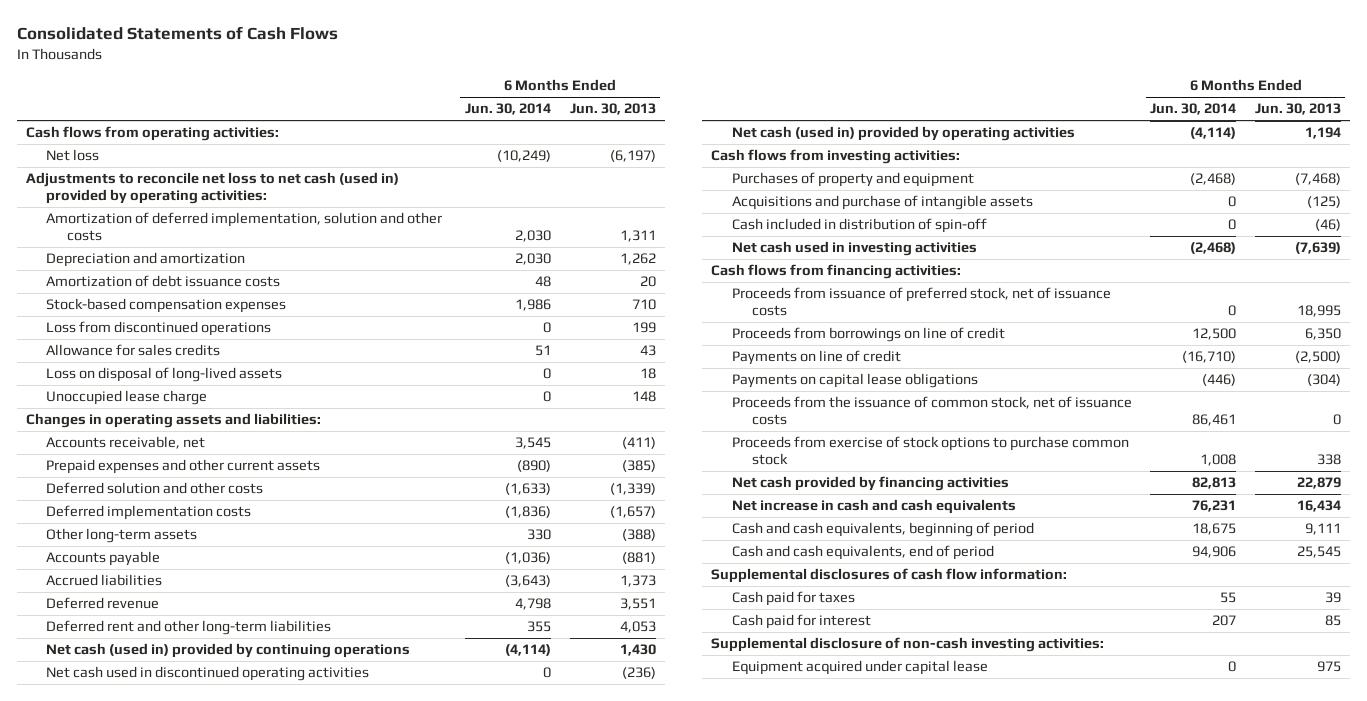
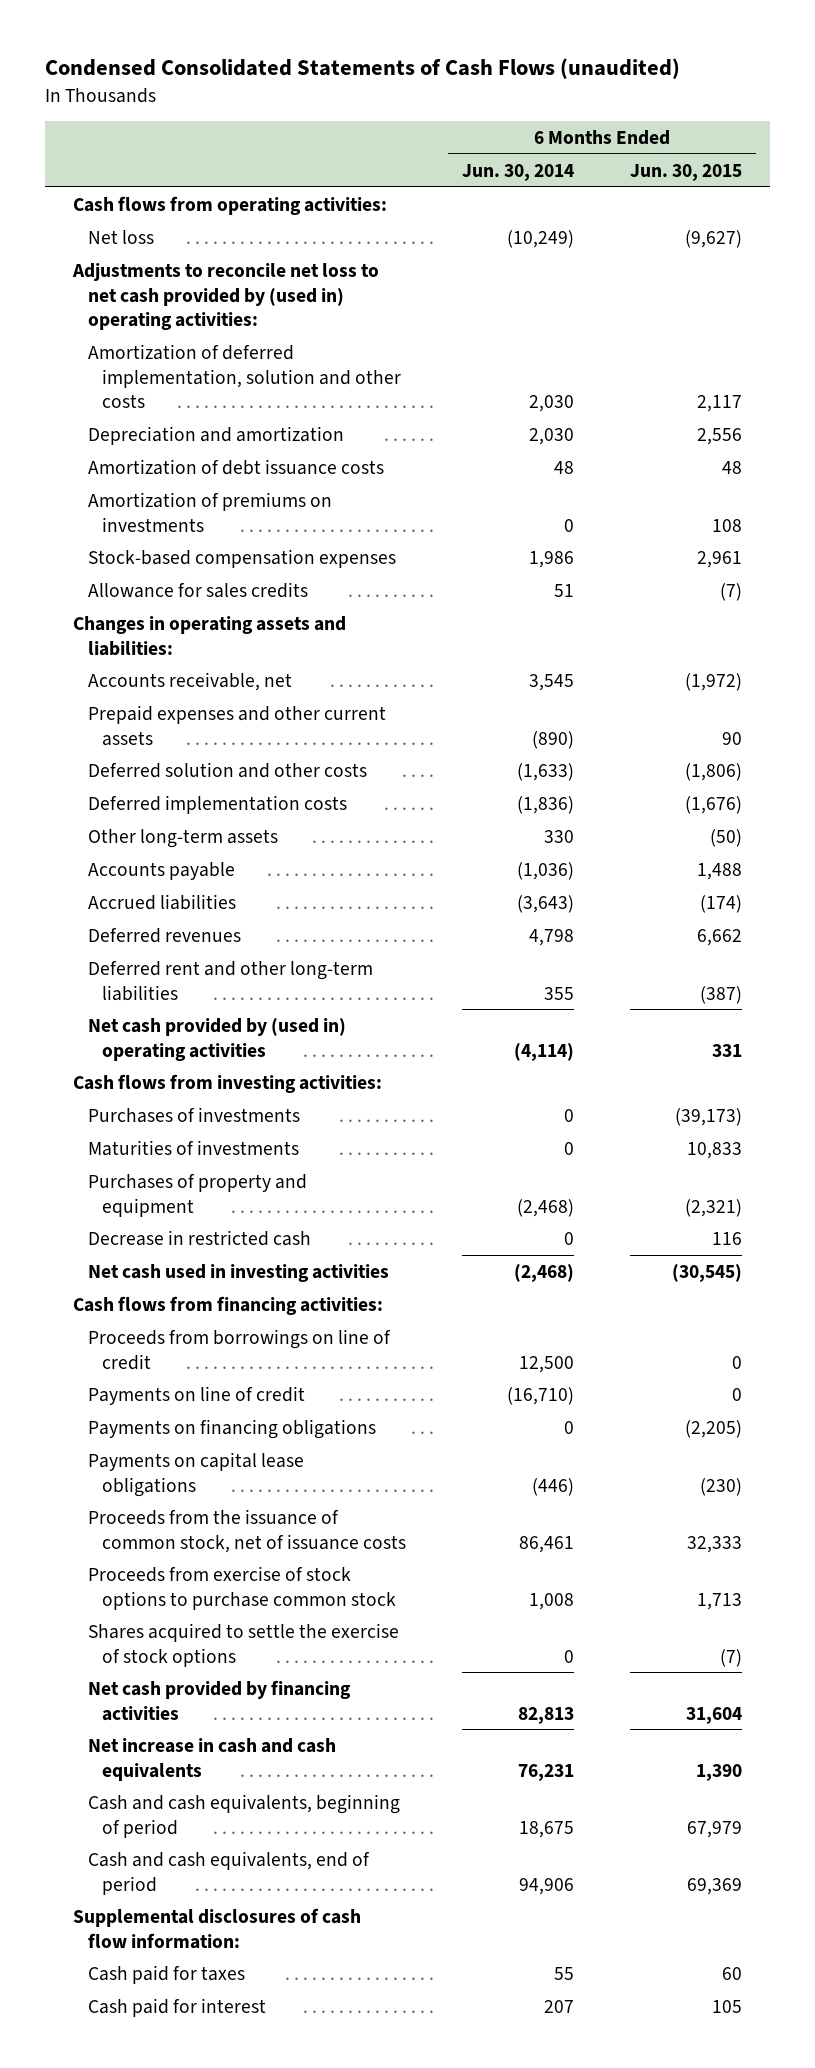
[16,26,338,41] Consolidated Statements of Cash Flows -> [44,58,680,80] Condensed Consolidated Statements of Cash Flows (unaudited)
[569,103,656,116] Jun. 30, 2013 -> none
none -> [629,163,742,181] Jun. 30, 2015
[25,172,399,205] Adjustments to reconcile net loss to net cash (used in) provided by operating activities: -> [71,262,379,331] Adjustments to reconcile net loss to net cash provided by (used in) operating activities:
none -> [87,491,332,532] Amortization of premiums on investments
[46,321,272,337] Loss from discontinued operations -> none
[46,367,283,383] Loss on disposal of long-lived assets -> none
[46,390,208,406] Unoccupied lease charge -> none
[46,597,160,610] Deferred revenue -> [87,927,241,943] Deferred revenues
[46,643,411,659] Net cash (used in) provided by continuing operations -> none
[46,666,370,682] Net cash used in discontinued operating activities -> none
[731,126,1075,142] Net cash (used in) provided by operating activities -> [87,1017,346,1061] Net cash provided by (used in) operating activities
none -> [87,1106,300,1123] Purchases of investments
none -> [87,1139,299,1156] Maturities of investments
[731,195,1033,211] Acquisitions and purchase of intangible assets -> none
[731,218,987,234] Cash included in distribution of spin-off -> none
none -> [87,1229,311,1246] Decrease in restricted cash
[731,287,1111,317] Proceeds from issuance of preferred stock, net of issuance costs -> none
none -> [87,1418,376,1439] Payments on financing obligations
none -> [87,1622,399,1667] Shares acquired to settle the exercise of stock options
[711,637,1105,653] Supplemental disclosure of non-cash investing activities: -> none
[731,660,988,676] Equipment acquired under capital lease -> none

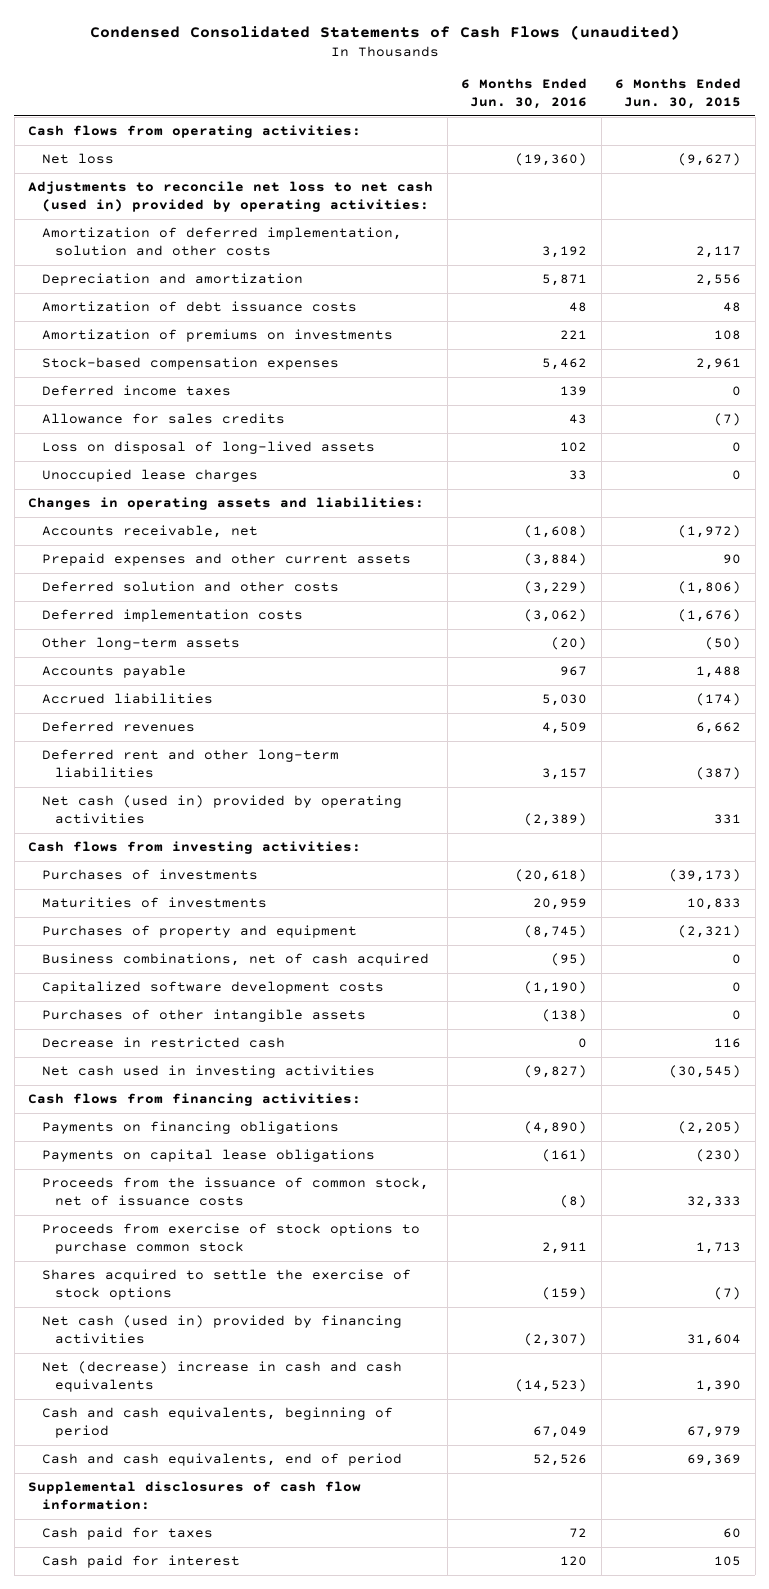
[462,163,575,181] Jun. 30, 2014 -> none
none -> [461,78,588,109] 6 Months Ended Jun. 30, 2016
[71,262,379,331] Adjustments to reconcile net loss to net cash provided by (used in) operating activities: -> [28,181,434,212] Adjustments to reconcile net loss to net cash (used in) provided by operating activities:
none -> [41,385,231,397] Deferred income taxes
none -> [41,441,375,455] Loss on disposal of long-lived assets
none -> [41,469,258,483] Unoccupied lease charges
[87,1017,346,1061] Net cash provided by (used in) operating activities -> [41,795,402,824] Net cash (used in) provided by operating activities
none -> [41,953,429,967] Business combinations, net of cash acquired
none -> [41,981,384,995] Capitalized software development costs
none -> [41,1009,366,1023] Purchases of other intangible assets
[87,1328,391,1370] Proceeds from borrowings on line of credit -> none
[87,1385,305,1405] Payments on line of credit -> none
[87,1679,351,1721] Net cash provided by financing activities -> [41,1315,402,1344] Net cash (used in) provided by financing activities
[87,1737,336,1781] Net increase in cash and cash equivalents -> [41,1361,402,1392] Net (decrease) increase in cash and cash equivalents

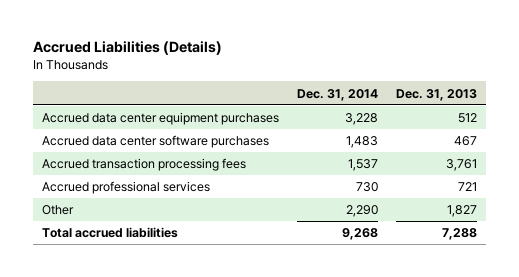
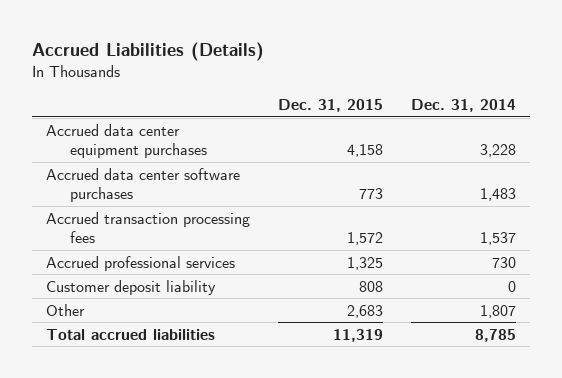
[396,88,478,101] Dec. 31, 2013 -> none
none -> [277,99,383,113] Dec. 31, 2015
none -> [45,279,216,295] Customer deposit liability
[346,205,379,218] 2,290 -> [480,304,517,318] 1,807
[342,228,379,241] 9,268 -> [475,328,517,342] 8,785

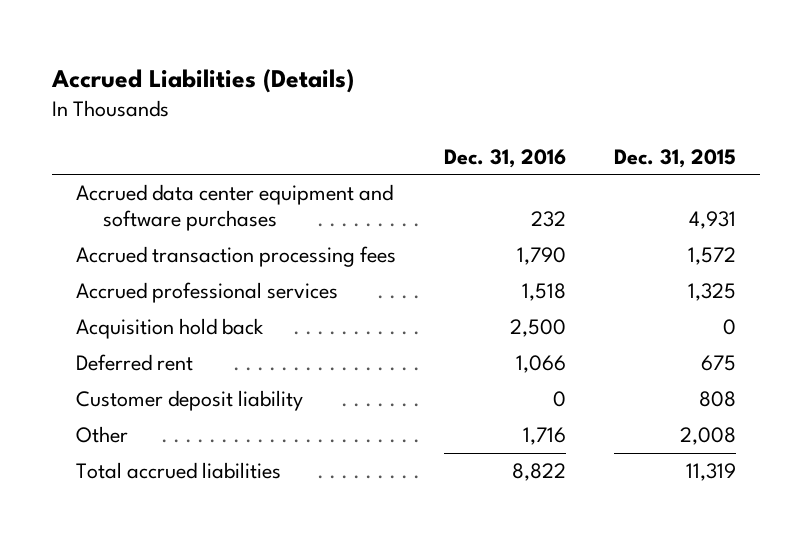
[411,99,517,113] Dec. 31, 2014 -> none
none -> [444,148,567,168] Dec. 31, 2016
[45,167,240,203] Accrued data center software purchases -> none
[45,123,208,159] Accrued data center equipment purchases -> [76,184,394,232] Accrued data center equipment and software purchases
[346,144,383,158] 4,158 -> [689,211,737,230] 4,931
none -> [76,318,265,340] Acquisition hold back
none -> [76,354,194,372] Deferred rent
[346,304,383,318] 2,683 -> [680,427,737,446] 2,008

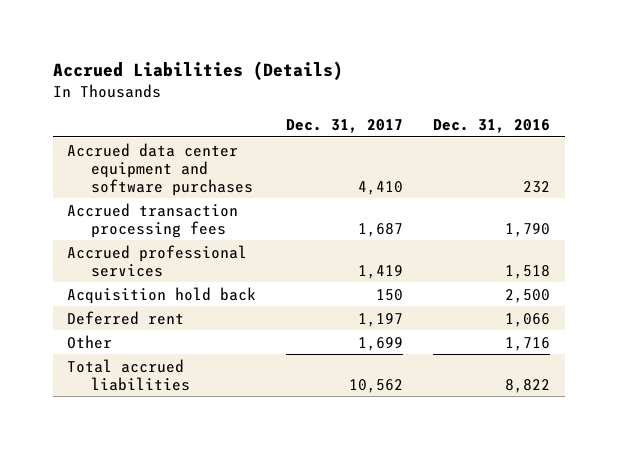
[614,148,737,168] Dec. 31, 2015 -> none
none -> [286,119,404,134] Dec. 31, 2017
[76,390,304,412] Customer deposit liability -> none

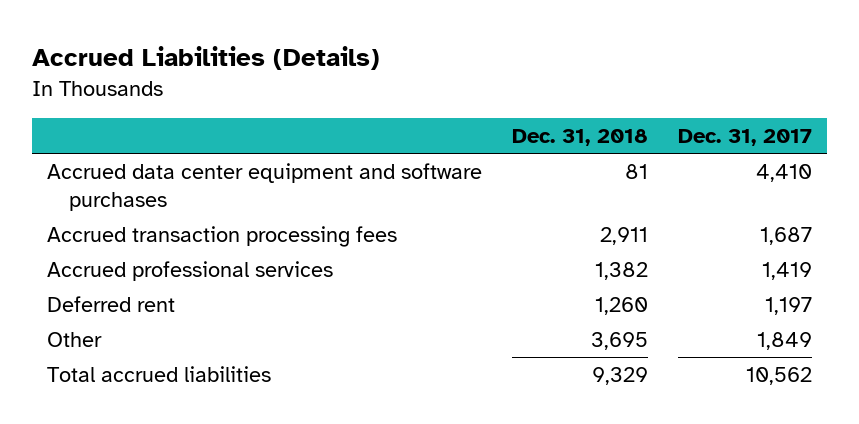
[432,119,550,134] Dec. 31, 2016 -> none
none -> [511,129,648,147] Dec. 31, 2018
[67,286,257,304] Acquisition hold back -> none
[358,336,404,351] 1,699 -> [756,332,812,351] 1,849

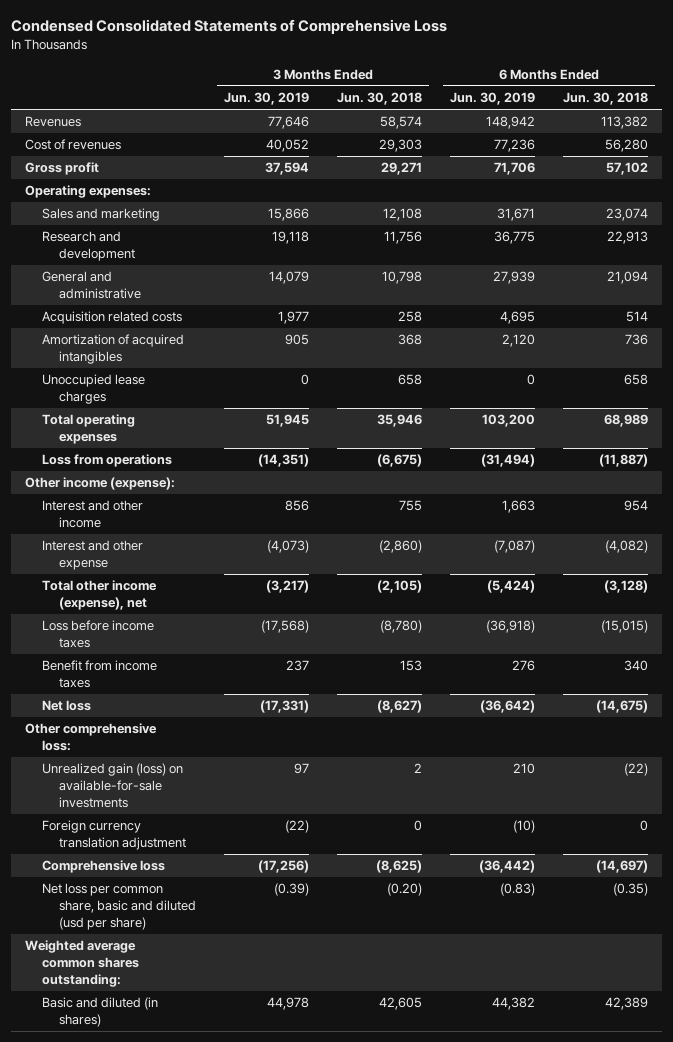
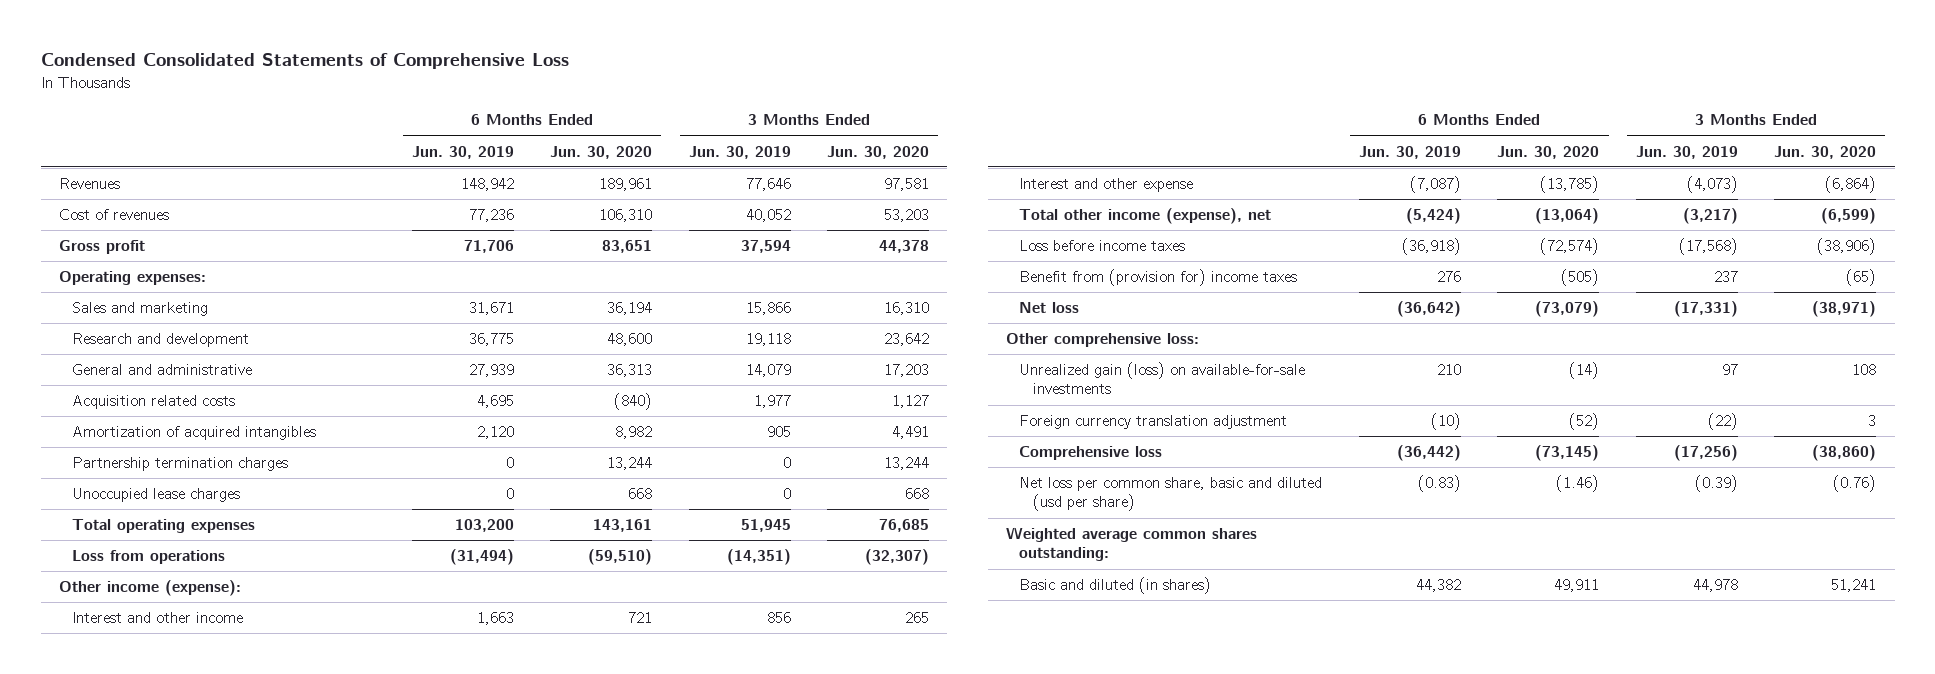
[337,92,423,106] Jun. 30, 2018 -> none
[563,92,649,106] Jun. 30, 2018 -> none
none -> [550,145,653,159] Jun. 30, 2020
none -> [827,145,930,159] Jun. 30, 2020
none -> [72,457,289,472] Partnership termination charges
[42,660,158,689] Benefit from income taxes -> [1019,269,1298,287] Benefit from (provision for) income taxes

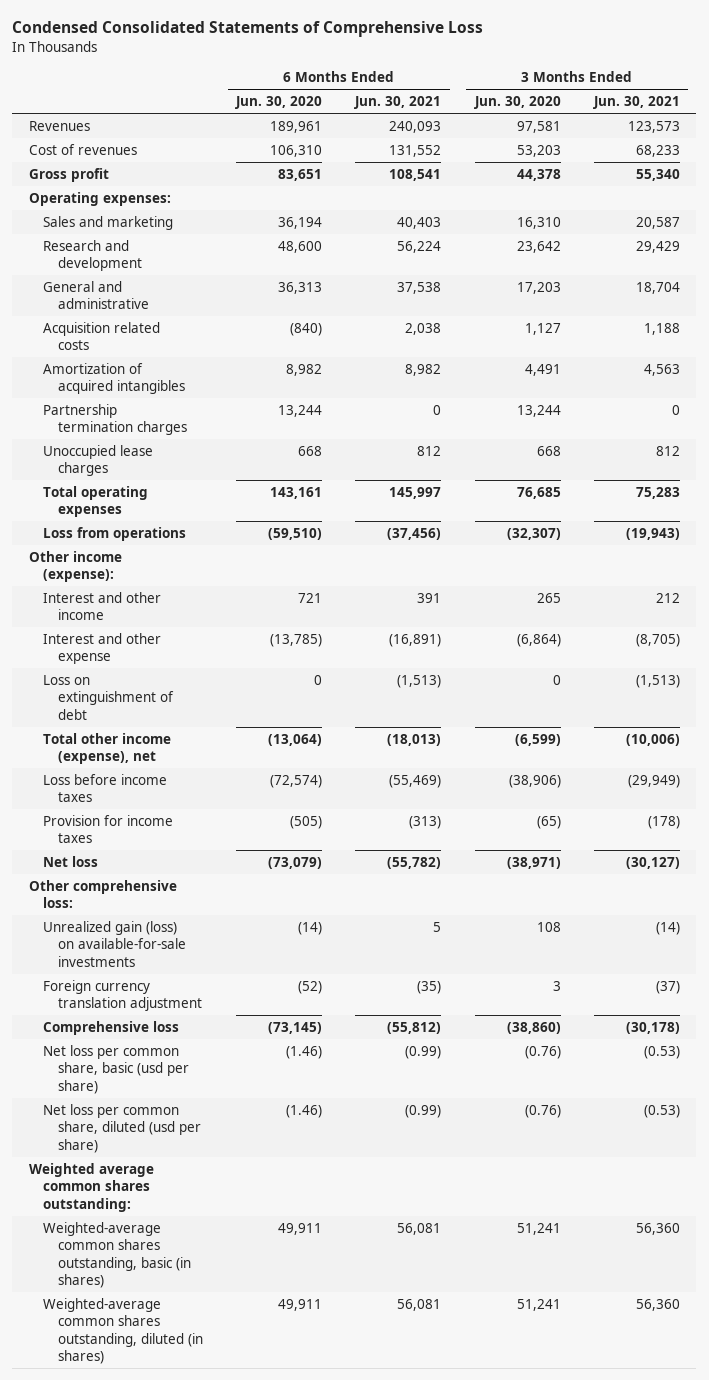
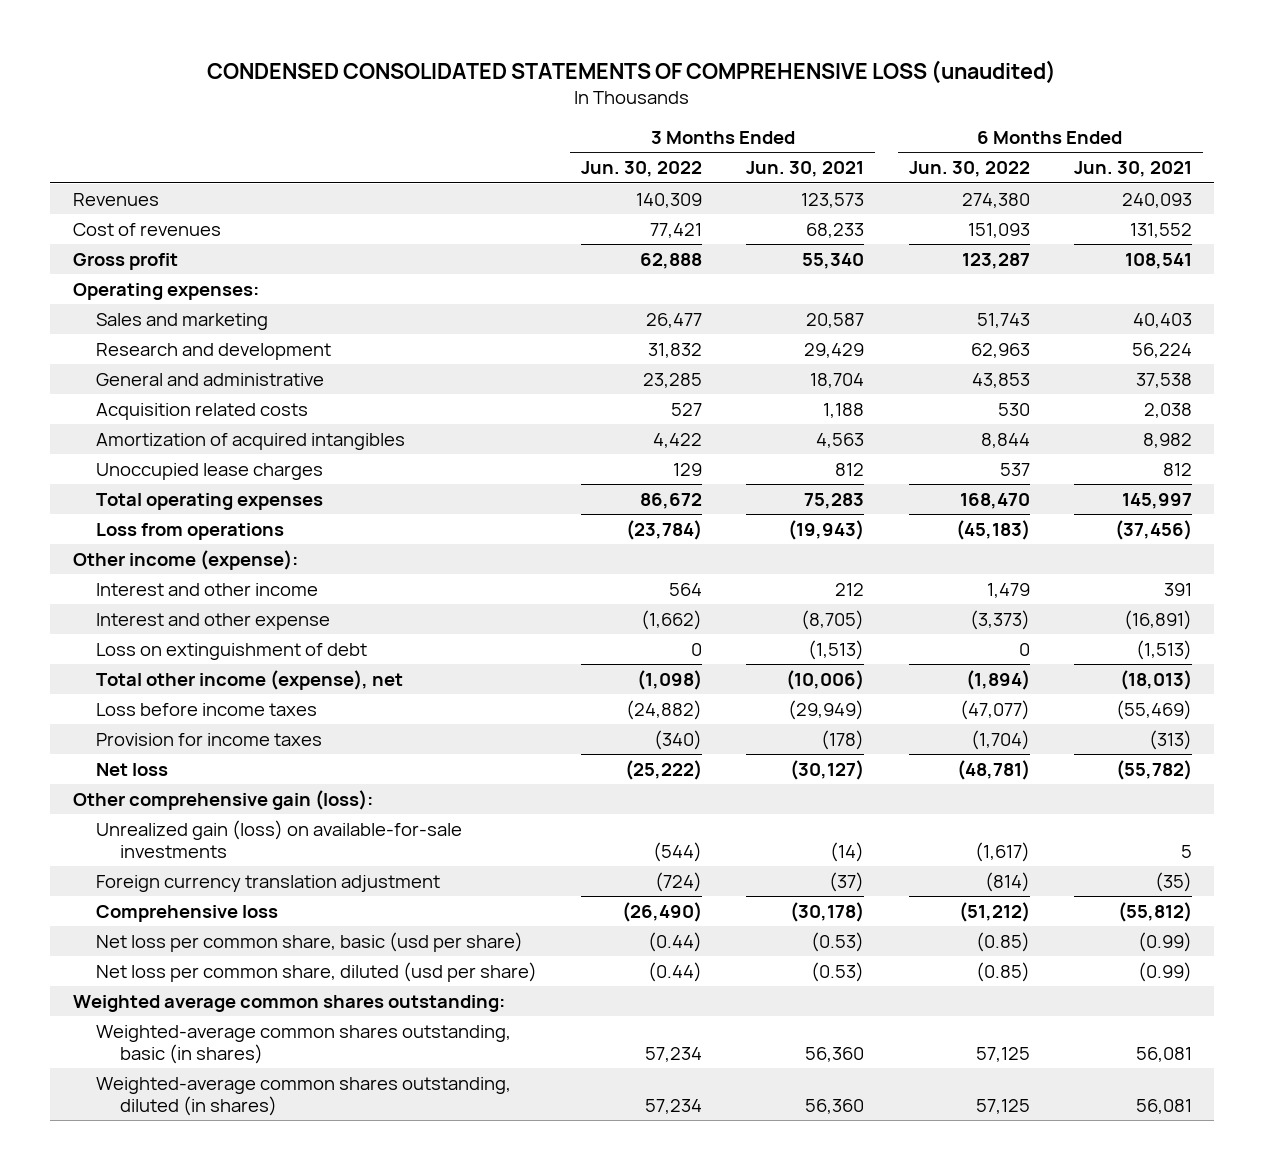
[12,21,484,38] Condensed Consolidated Statements of Comprehensive Loss -> [207,60,1057,85] CONDENSED CONSOLIDATED STATEMENTS OF COMPREHENSIVE LOSS (unaudited)
[234,96,322,110] Jun. 30, 2020 -> none
[473,96,561,110] Jun. 30, 2020 -> none
none -> [581,161,703,178] Jun. 30, 2022
none -> [908,161,1030,178] Jun. 30, 2022
[43,403,187,436] Partnership termination charges -> none
[28,879,177,909] Other comprehensive loss: -> [72,789,373,810] Other comprehensive gain (loss):

